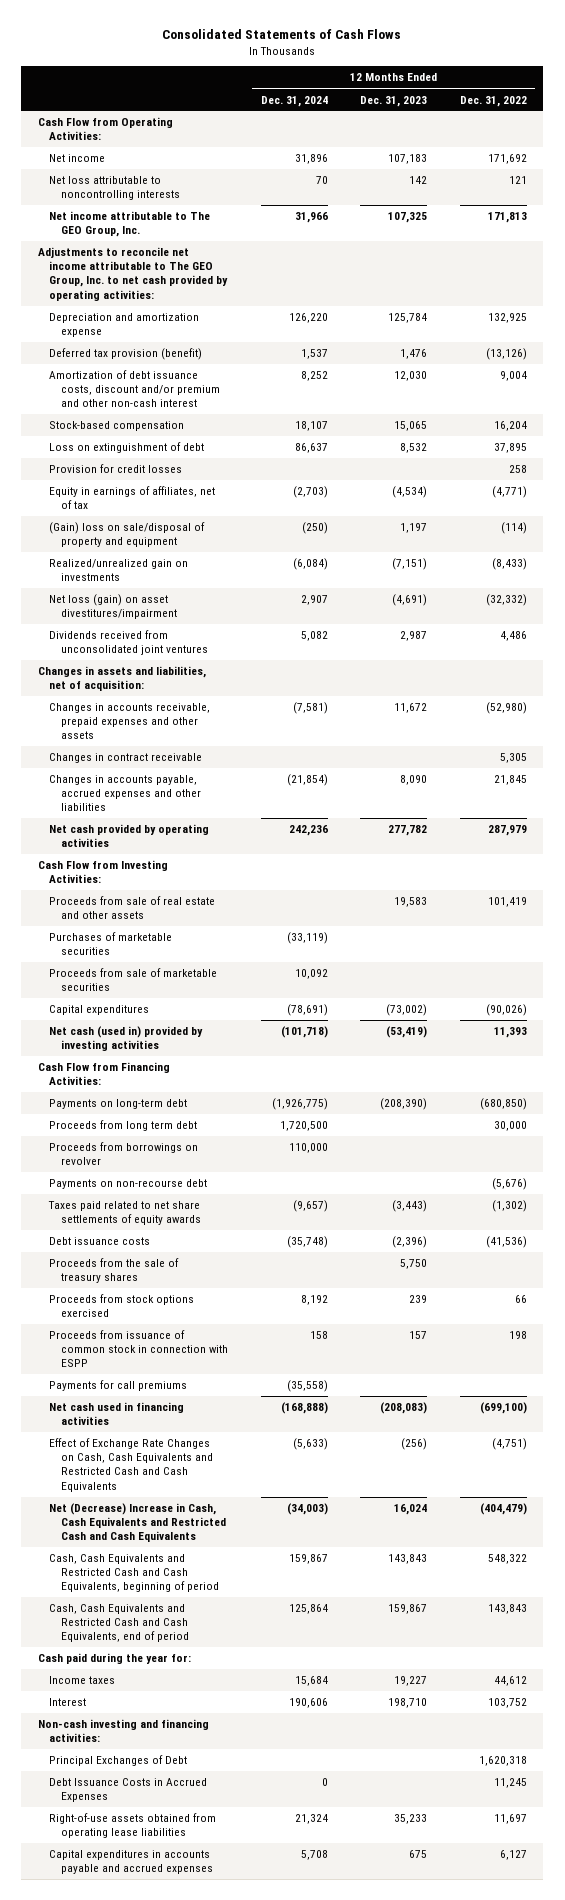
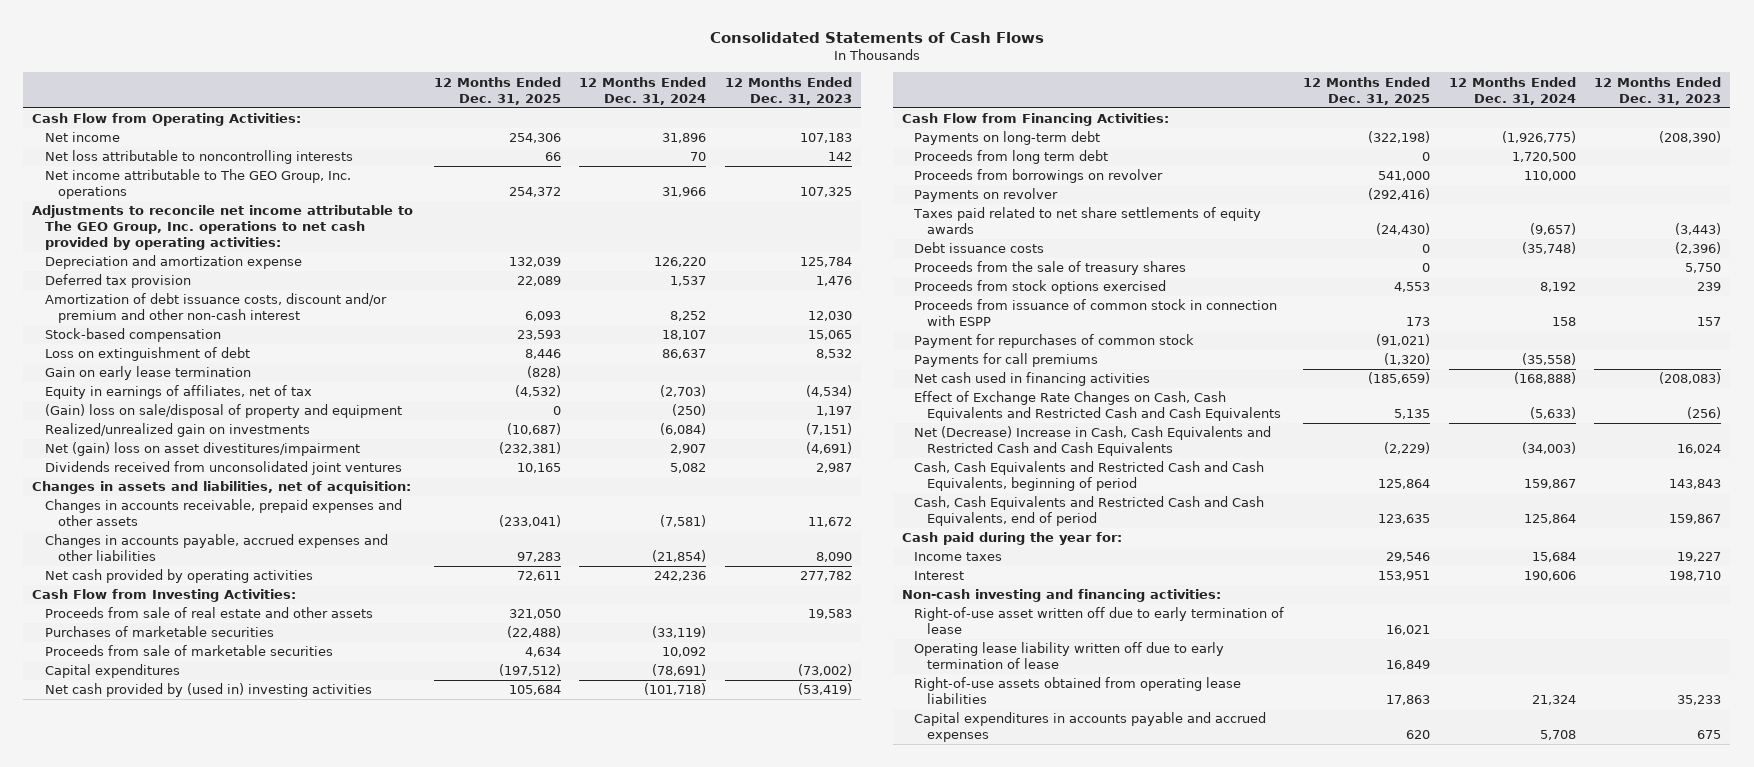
[460,95,528,107] Dec. 31, 2022 -> none
none -> [433,76,561,105] 12 Months Ended Dec. 31, 2025
[49,211,211,238] Net income attributable to The GEO Group, Inc. -> [44,169,351,200] Net income attributable to The GEO Group, Inc. operations
[37,247,229,301] Adjustments to reconcile net income attributable to The GEO Group, Inc. to net cash provided by operating activities: -> [32,205,414,251] Adjustments to reconcile net income attributable to The GEO Group, Inc. operations to net cash provided by operating activities:
[49,348,203,361] Deferred tax provision (benefit) -> [44,274,191,289] Deferred tax provision
[49,464,183,474] Provision for credit losses -> none
none -> [44,366,251,381] Gain on early lease termination
[49,594,177,620] Net loss (gain) on asset divestitures/impairment -> [44,442,360,457] Net (gain) loss on asset divestitures/impairment
[49,753,203,764] Changes in contract receivable -> none
[49,1026,204,1052] Net cash (used in) provided by investing activities -> [44,683,372,698] Net cash provided by (used in) investing activities
[49,1179,208,1190] Payments on non-recourse debt -> none
none -> [914,188,1059,203] Payments on revolver
none -> [914,334,1195,349] Payment for repurchases of common stock
[49,1755,188,1767] Principal Exchanges of Debt -> none
[49,1778,208,1803] Debt Issuance Costs in Accrued Expenses -> none
none -> [914,607,1285,635] Right-of-use asset written off due to early termination of lease
none -> [914,642,1225,670] Operating lease liability written off due to early termination of lease

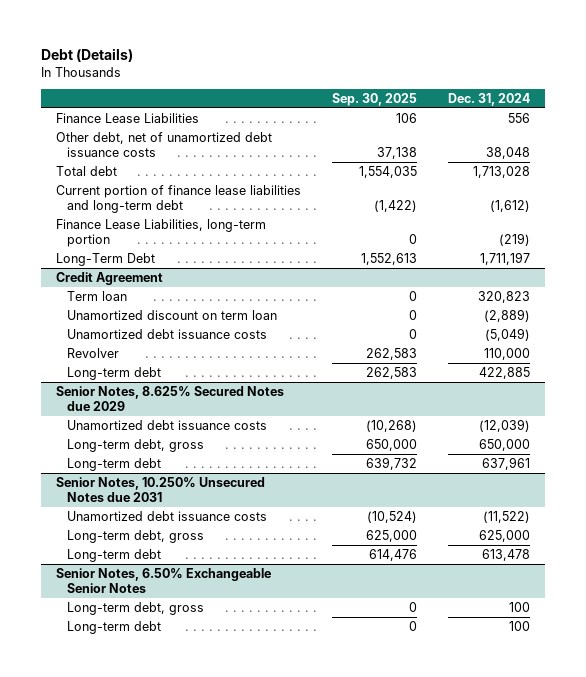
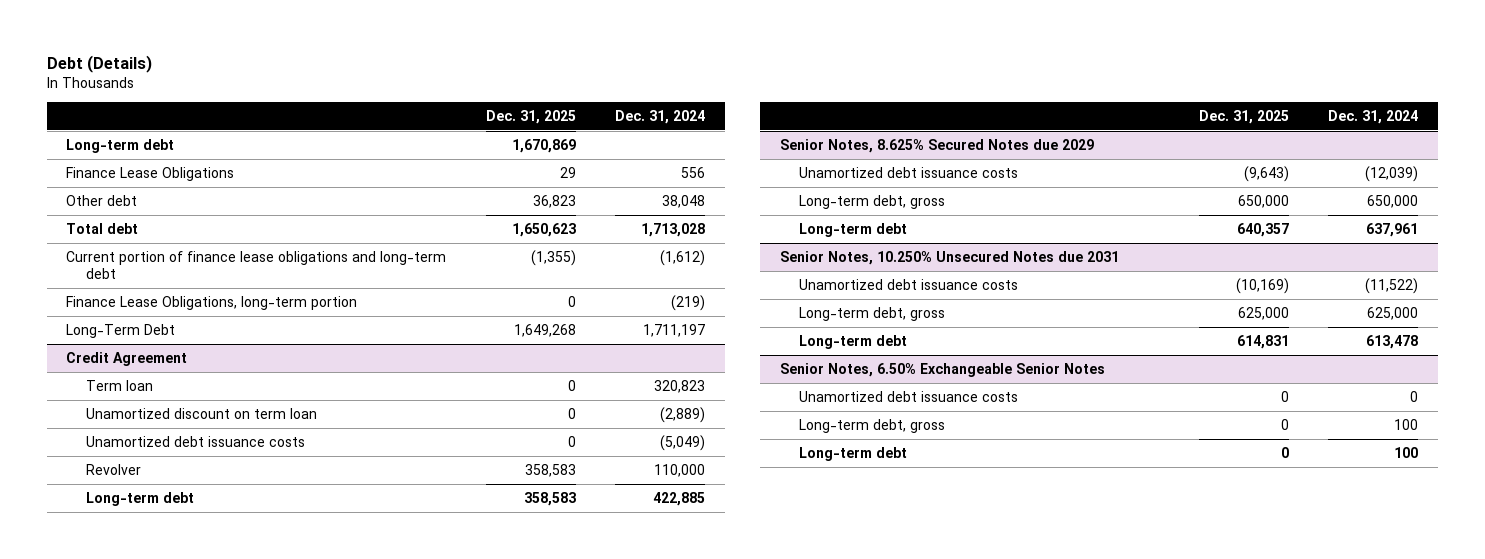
[332,92,418,106] Sep. 30, 2025 -> none
none -> [485,109,576,124] Dec. 31, 2025
none -> [66,138,175,153] Long-term debt
[56,112,200,123] Finance Lease Liabilities -> [66,166,235,181] Finance Lease Obligations
[56,131,273,158] Other debt, net of unamortized debt issuance costs -> [66,194,138,206] Other debt
[56,184,302,214] Current portion of finance lease liabilities and long-term debt -> [66,250,447,280] Current portion of finance lease obligations and long-term debt
[56,218,267,248] Finance Lease Liabilities, long-term portion -> [66,295,358,310] Finance Lease Obligations, long-term portion
none -> [799,390,1019,402] Unamortized debt issuance costs

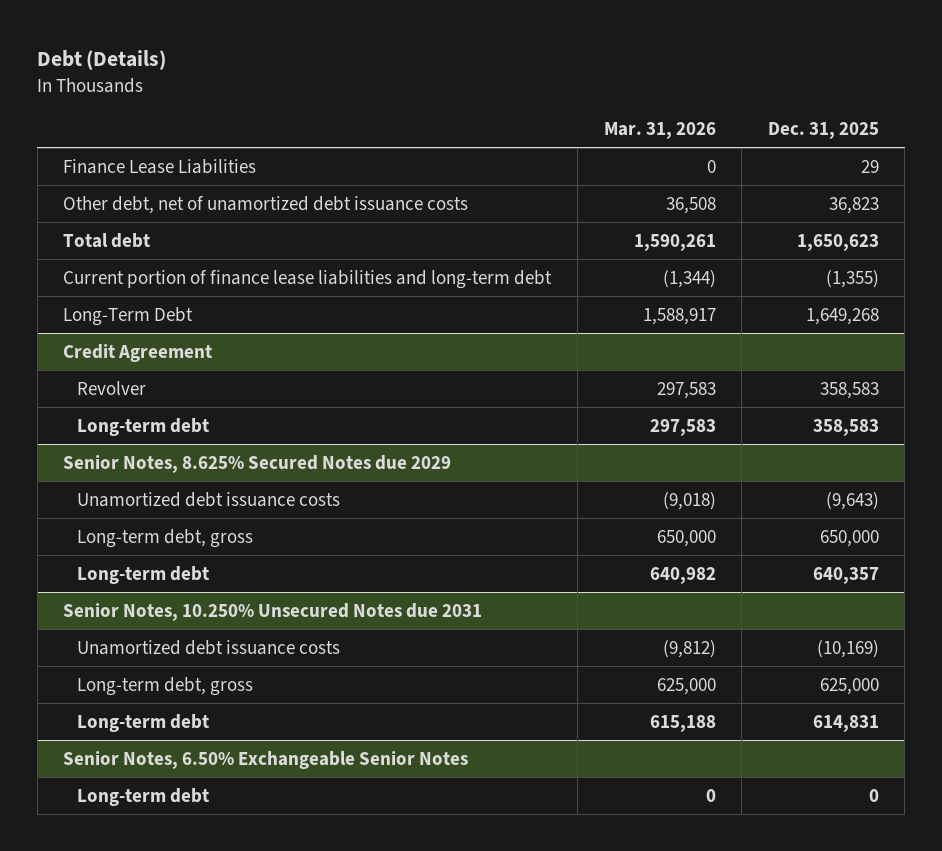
[615,109,706,124] Dec. 31, 2024 -> none
none -> [603,122,716,140] Mar. 31, 2026
[66,138,175,153] Long-term debt -> none
[66,166,235,181] Finance Lease Obligations -> [63,158,257,174] Finance Lease Liabilities
[66,194,138,206] Other debt -> [63,195,469,214] Other debt, net of unamortized debt issuance costs
[66,295,358,310] Finance Lease Obligations, long-term portion -> none
[66,250,447,280] Current portion of finance lease obligations and long-term debt -> [63,269,553,289] Current portion of finance lease liabilities and long-term debt
[85,379,153,391] Term loan -> none
[85,407,317,419] Unamortized discount on term loan -> none
[85,435,305,447] Unamortized debt issuance costs -> none
[799,390,1019,402] Unamortized debt issuance costs -> none
[799,418,946,433] Long-term debt, gross -> none

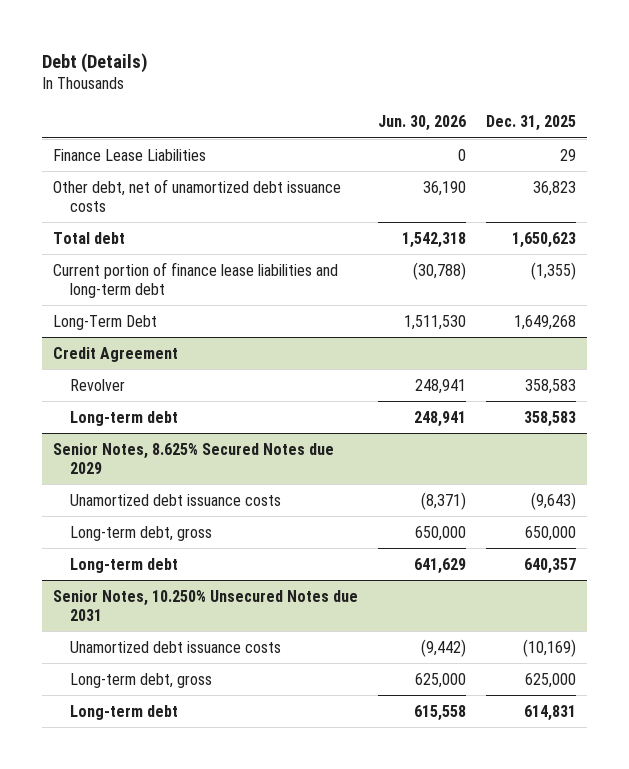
[603,122,716,140] Mar. 31, 2026 -> none
none -> [377,115,466,132] Jun. 30, 2026
[63,750,469,769] Senior Notes, 6.50% Exchangeable Senior Notes -> none
[76,787,209,806] Long-term debt -> none

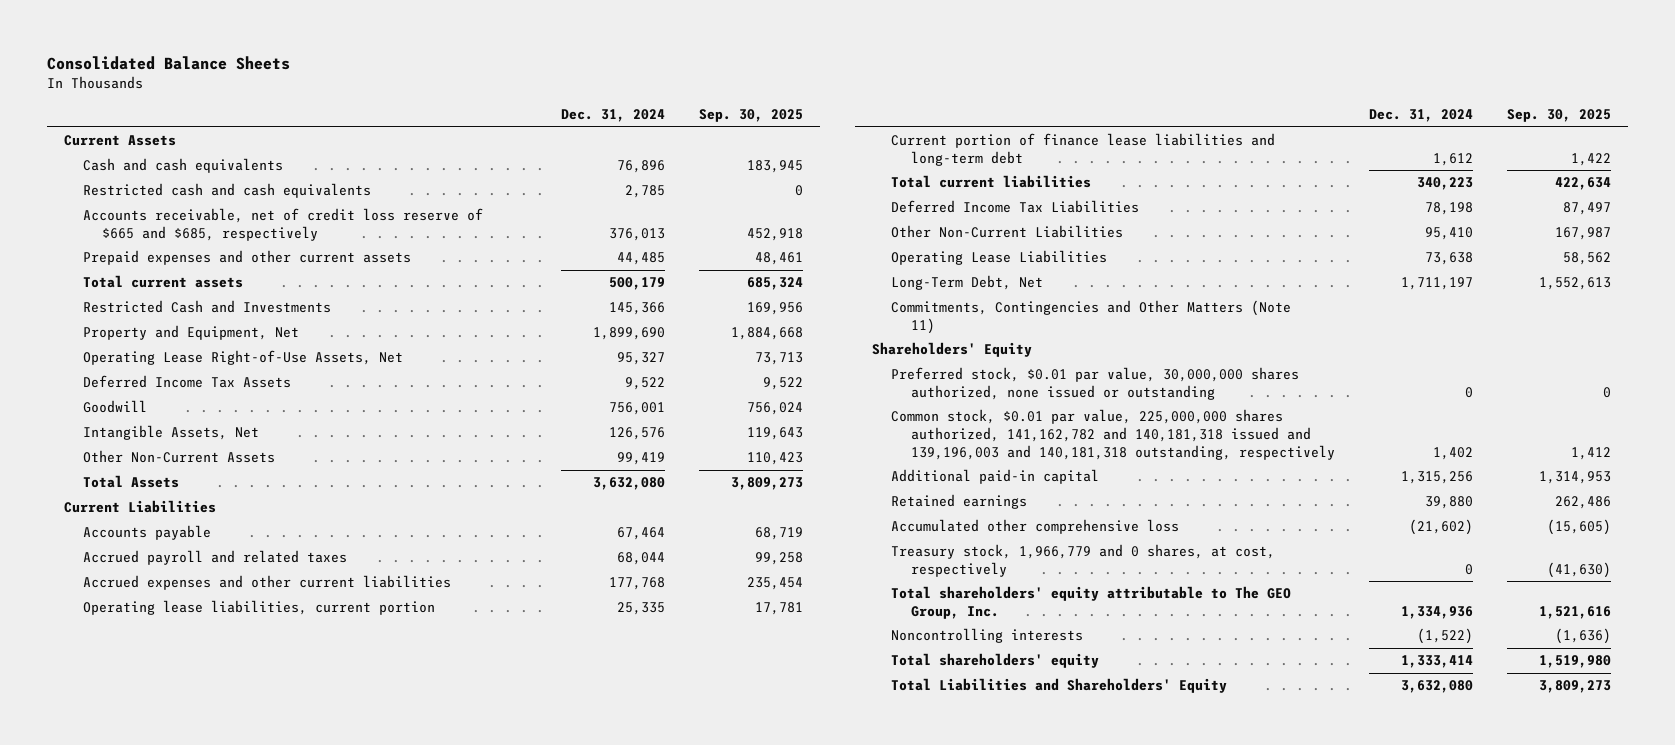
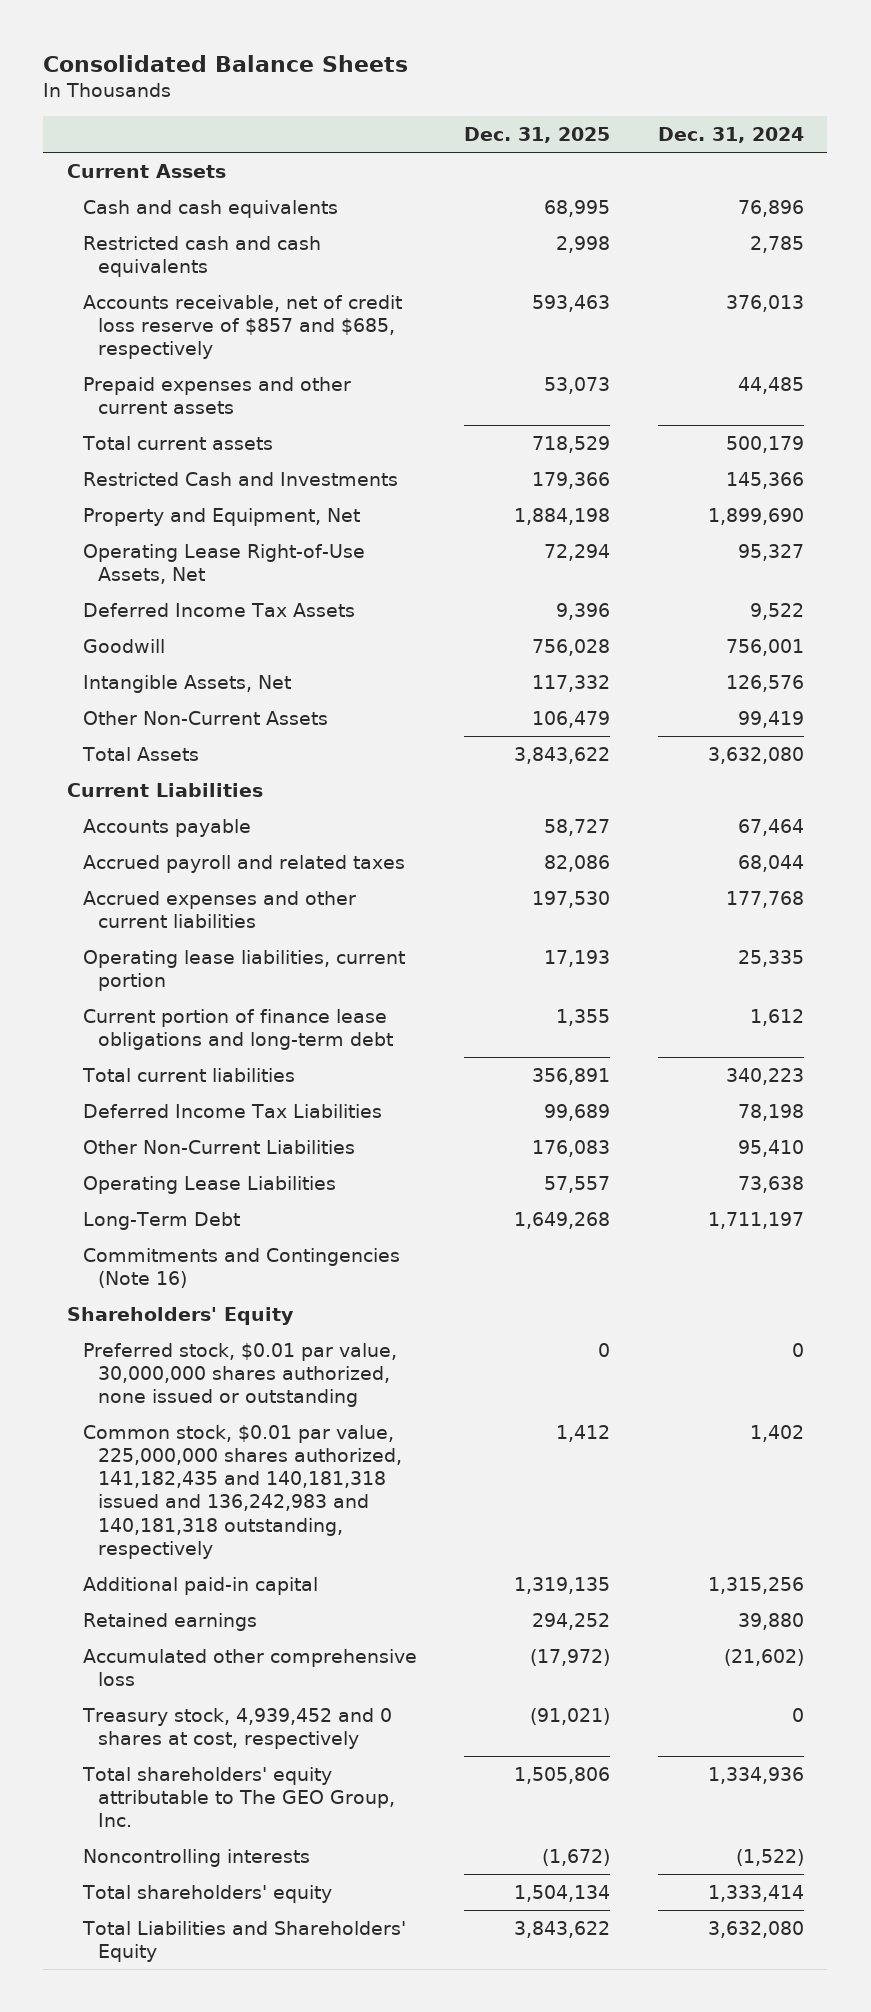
[698,109,803,123] Sep. 30, 2025 -> none
none -> [464,126,611,143] Dec. 31, 2025
[83,208,484,241] Accounts receivable, net of credit loss reserve of $665 and $685, respectively -> [82,294,402,360] Accounts receivable, net of credit loss reserve of $857 and $685, respectively
[891,133,1276,166] Current portion of finance lease liabilities and long-term debt -> [82,1008,394,1051] Current portion of finance lease obligations and long-term debt
[891,275,1044,291] Long-Term Debt, Net -> [82,1211,240,1230] Long-Term Debt
[891,300,1292,334] Commitments, Contingencies and Other Matters (Note 11) -> [82,1247,400,1289] Commitments and Contingencies (Note 16)
[891,409,1335,460] Common stock, $0.01 par value, 225,000,000 shares authorized, 141,162,782 and 140,181,318 issued and 139,196,003 and 140,181,318 outstanding, respectively -> [82,1424,403,1559] Common stock, $0.01 par value, 225,000,000 shares authorized, 141,182,435 and 140,181,318 issued and 136,242,983 and 140,181,318 outstanding, respectively
[891,544,1276,577] Treasury stock, 1,966,779 and 0 shares, at cost, respectively -> [81,1707,392,1750] Treasury stock, 4,939,452 and 0 shares at cost, respectively

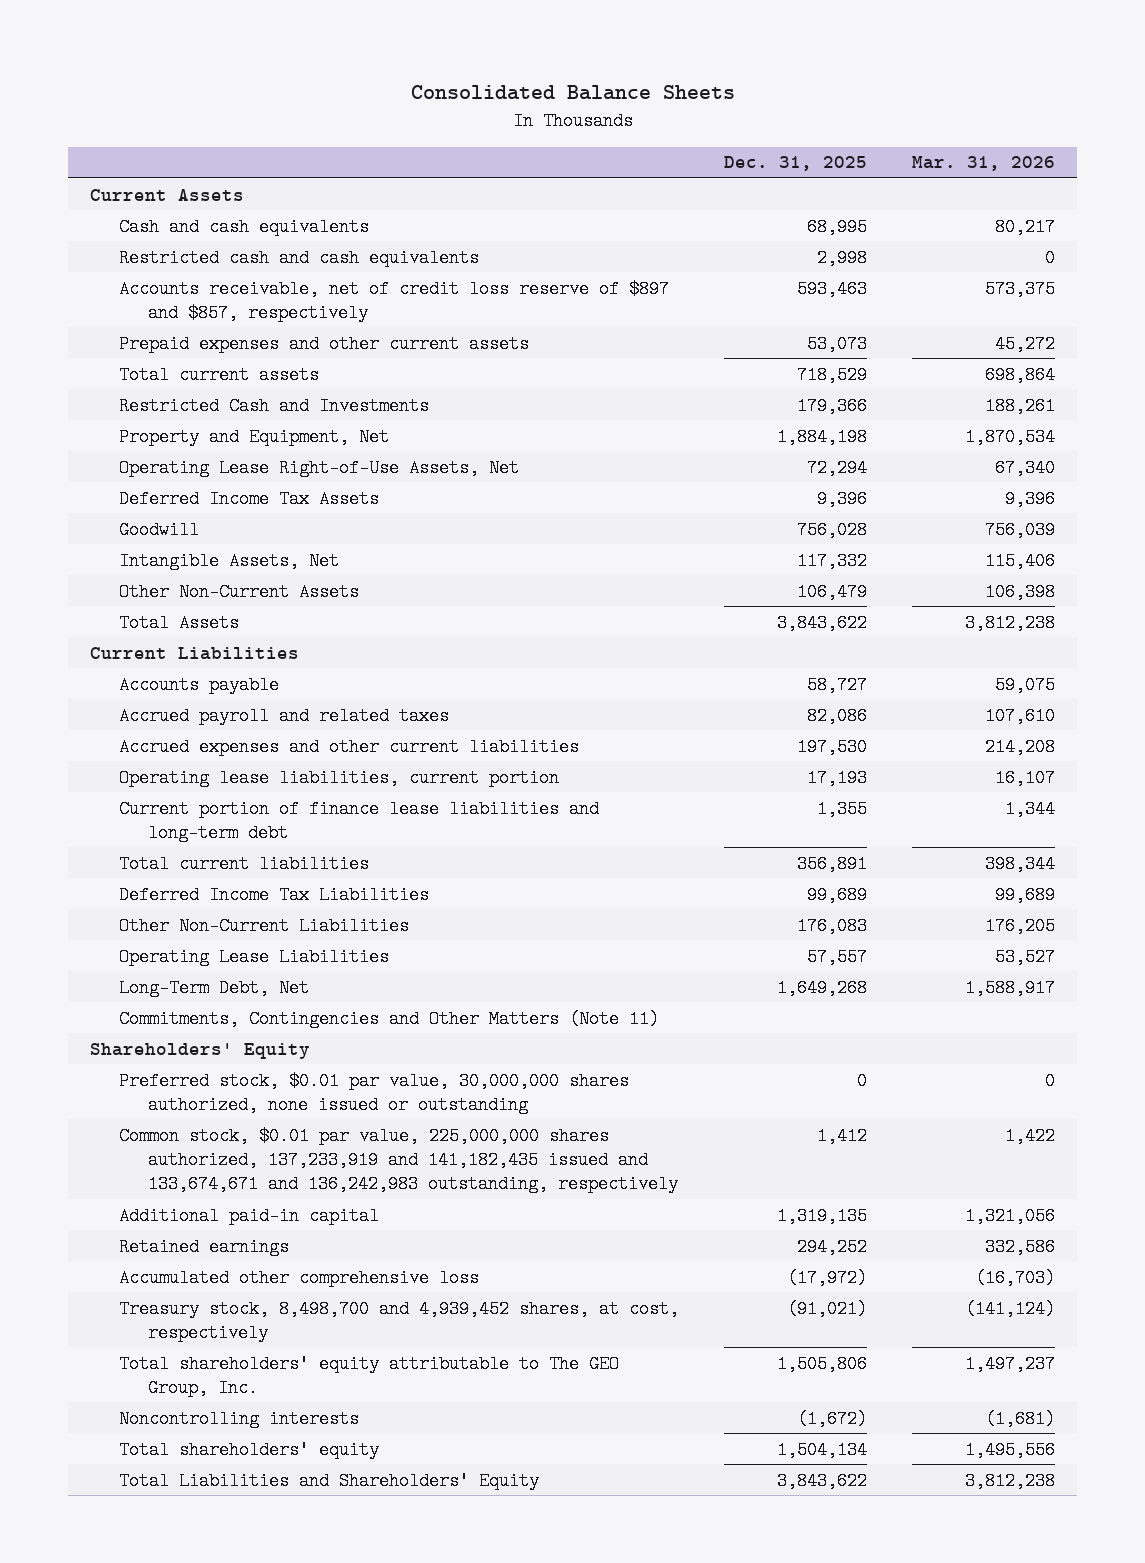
[657,126,804,143] Dec. 31, 2024 -> none
none -> [911,156,1055,172] Mar. 31, 2026
[82,294,402,360] Accounts receivable, net of credit loss reserve of $857 and $685, respectively -> [119,279,670,322] Accounts receivable, net of credit loss reserve of $897 and $857, respectively
[82,1008,394,1051] Current portion of finance lease obligations and long-term debt -> [119,799,600,842] Current portion of finance lease liabilities and long-term debt
[82,1211,240,1230] Long-Term Debt -> [119,978,310,997] Long-Term Debt, Net
[82,1247,400,1289] Commitments and Contingencies (Note 16) -> [119,1009,660,1028] Commitments, Contingencies and Other Matters (Note 11)
[82,1424,403,1559] Common stock, $0.01 par value, 225,000,000 shares authorized, 141,182,435 and 140,181,318 issued and 136,242,983 and 140,181,318 outstanding, respectively -> [119,1126,679,1194] Common stock, $0.01 par value, 225,000,000 shares authorized, 137,233,919 and 141,182,435 issued and 133,674,671 and 136,242,983 outstanding, respectively
[81,1707,392,1750] Treasury stock, 4,939,452 and 0 shares at cost, respectively -> [119,1299,680,1342] Treasury stock, 8,498,700 and 4,939,452 shares, at cost, respectively

